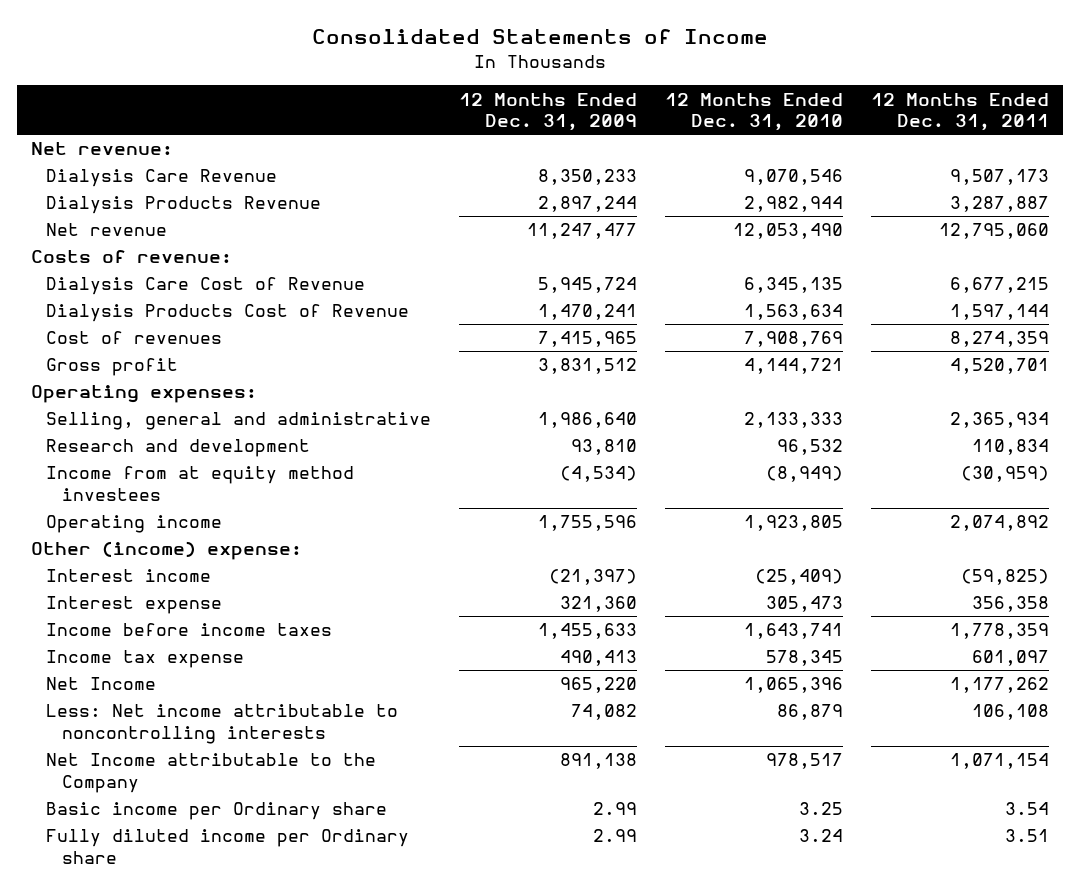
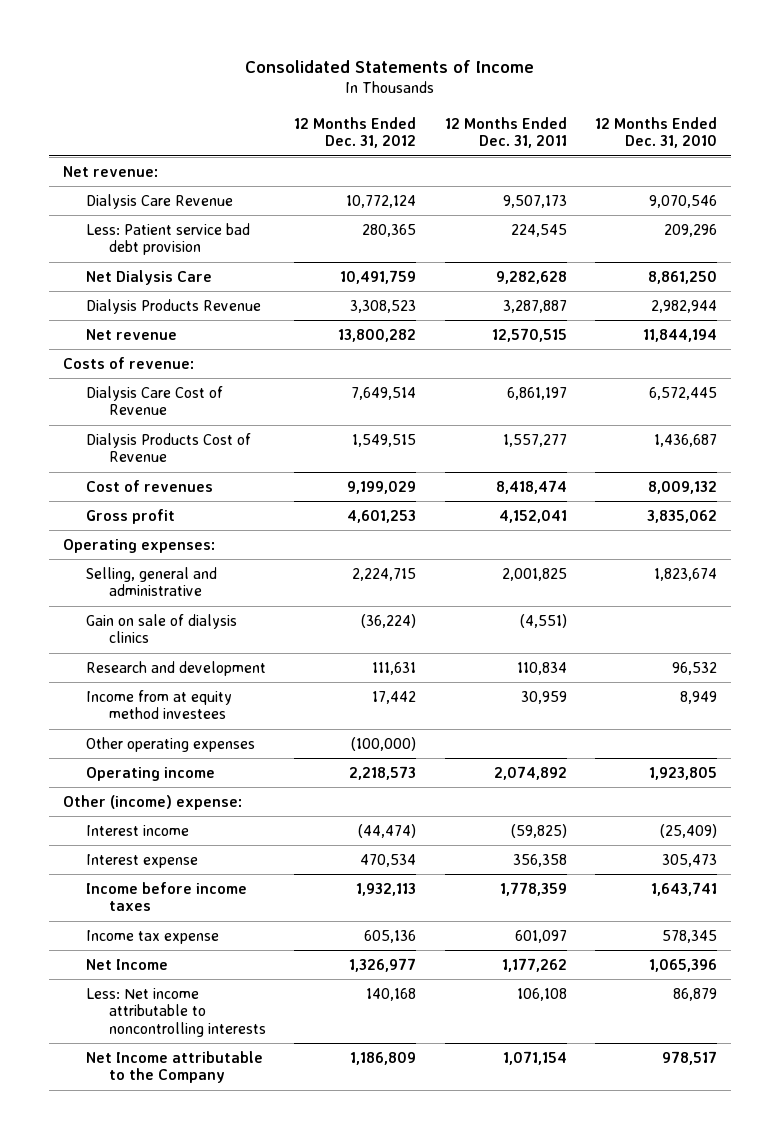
[459,92,638,132] 12 Months Ended Dec. 31, 2009 -> none
none -> [294,116,417,149] 12 Months Ended Dec. 31, 2012
none -> [86,222,251,256] Less: Patient service bad debt provision
none -> [86,269,213,285] Net Dialysis Care
[733,223,844,240] 12,053,490 -> [642,328,717,342] 11,844,194
[939,223,1050,240] 12,795,060 -> [491,327,567,342] 12,570,515
[744,277,844,294] 6,345,135 -> [648,386,717,400] 6,572,445
[950,277,1050,294] 6,677,215 -> [506,386,567,400] 6,861,197
[744,304,844,321] 1,563,634 -> [653,433,717,447] 1,436,687
[950,304,1050,321] 1,597,144 -> [502,433,567,447] 1,557,277
[744,331,844,348] 7,908,769 -> [647,480,717,494] 8,009,132
[950,331,1050,348] 8,274,359 -> [495,479,567,494] 8,418,474
[744,358,844,375] 4,144,721 -> [646,509,717,523] 3,835,062
[950,358,1050,375] 4,520,701 -> [498,509,567,523] 4,152,041
[744,412,844,429] 2,133,333 -> [653,567,717,581] 1,823,674
[950,412,1050,429] 2,365,934 -> [501,567,567,581] 2,001,825
none -> [86,613,238,644] Gain on sale of dialysis clinics
[766,466,844,483] (8,949) -> [679,690,717,704] 8,949
[961,466,1050,483] (30,959) -> [520,690,567,704] 30,959
none -> [86,736,256,752] Other operating expenses
[46,802,388,821] Basic income per Ordinary share -> none
[46,829,410,864] Fully diluted income per Ordinary share -> none

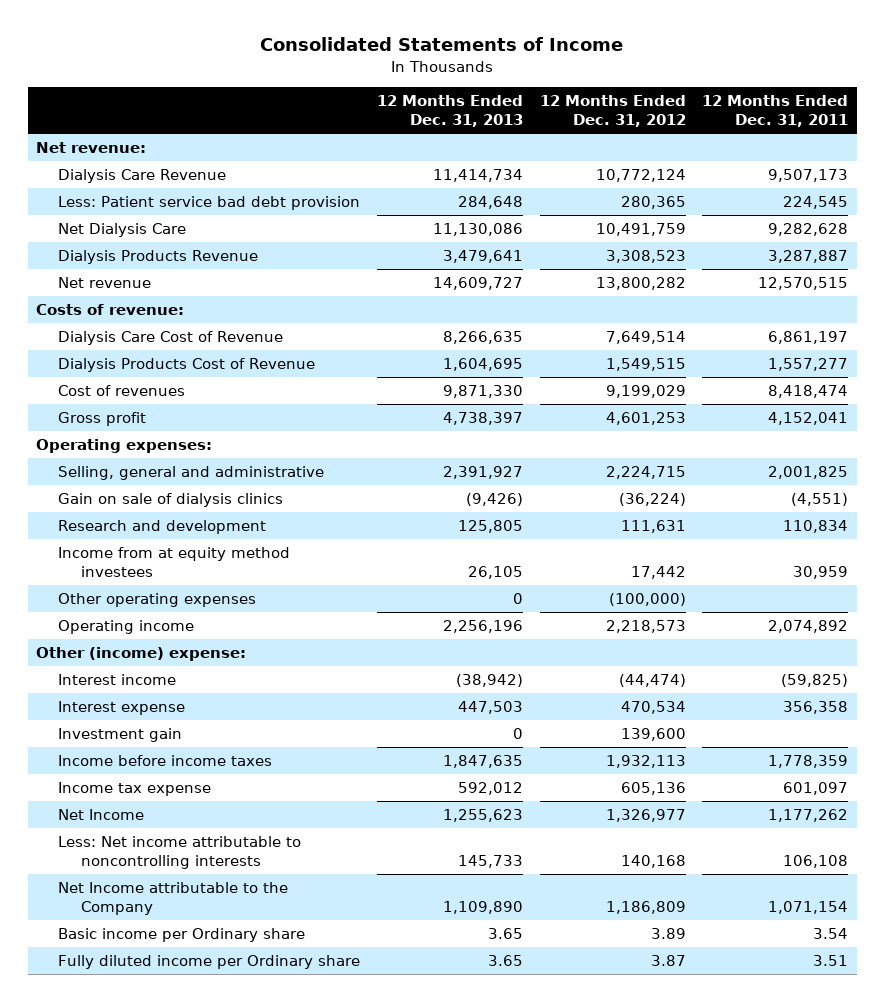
[594,116,717,149] 12 Months Ended Dec. 31, 2010 -> none
none -> [377,94,524,128] 12 Months Ended Dec. 31, 2013
none -> [58,727,183,742] Investment gain
none -> [58,927,306,942] Basic income per Ordinary share
none -> [58,954,361,969] Fully diluted income per Ordinary share

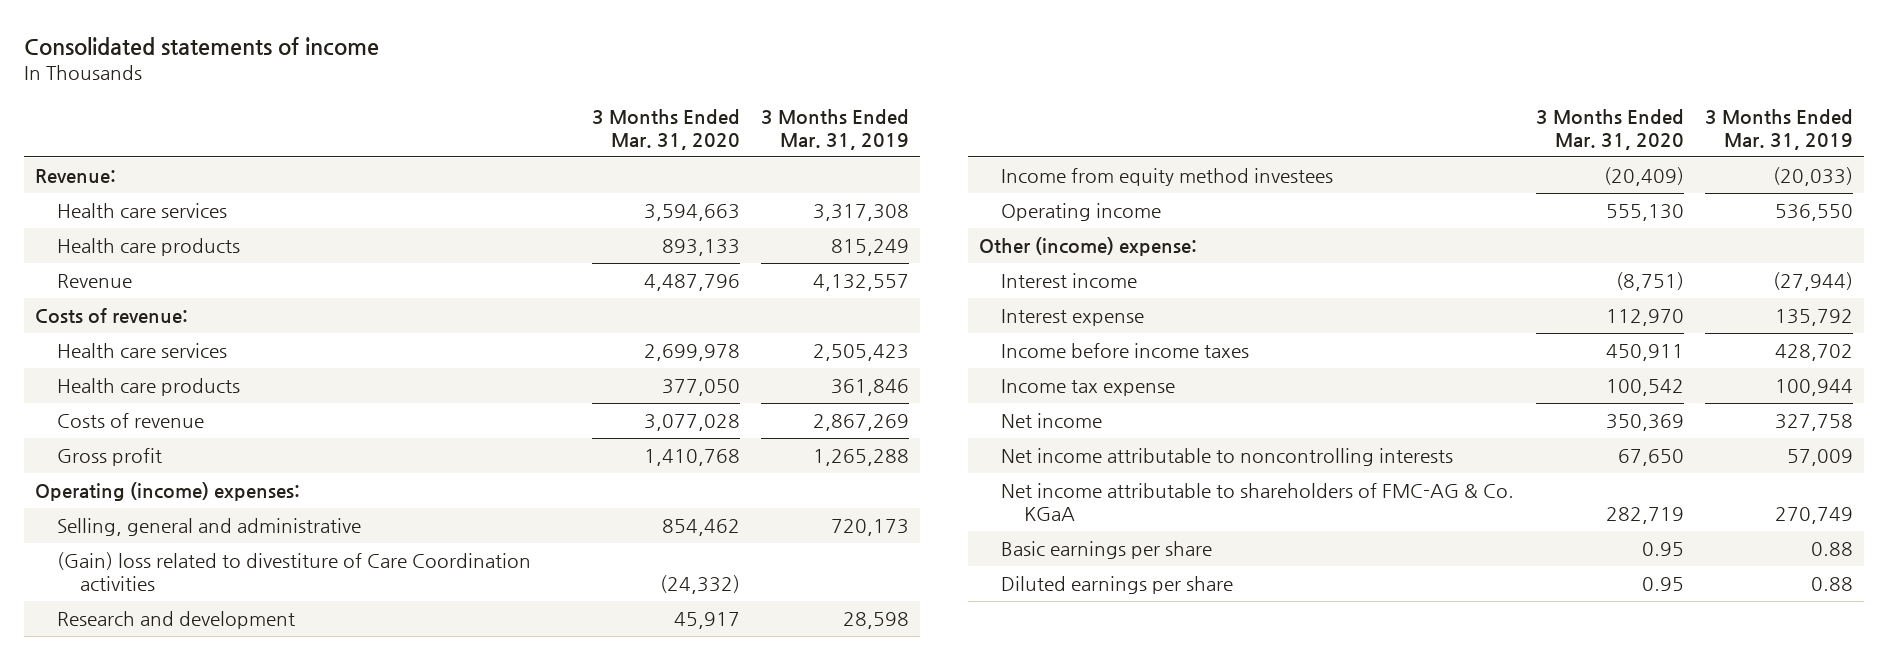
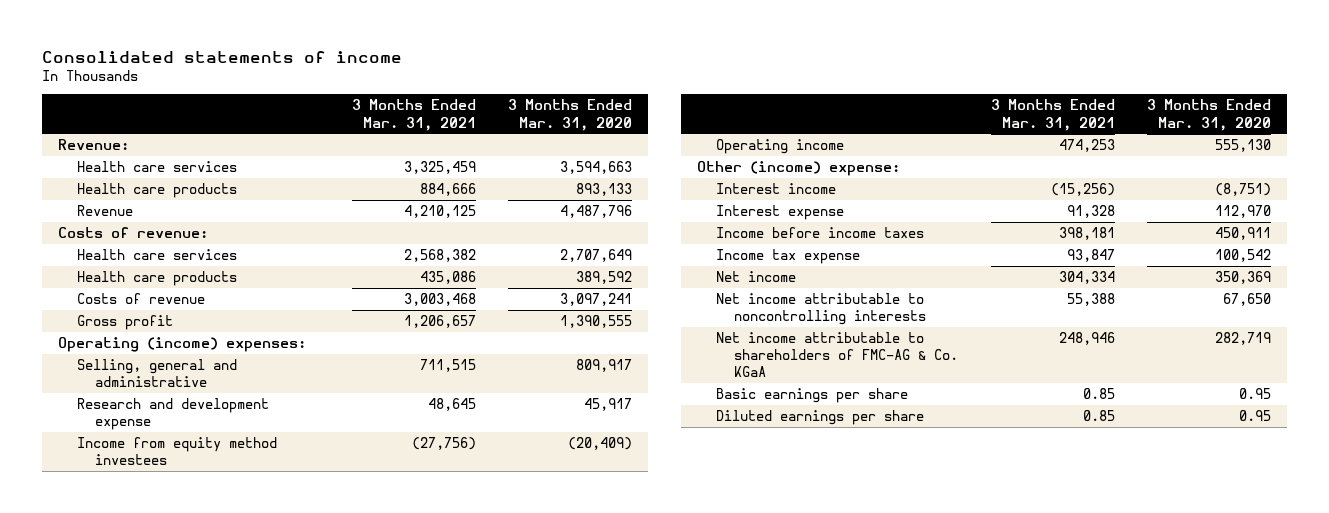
[761,108,910,150] 3 Months Ended Mar. 31, 2019 -> none
none -> [351,99,476,131] 3 Months Ended Mar. 31, 2021
[643,344,740,362] 2,699,978 -> [559,249,632,263] 2,707,649
[661,379,740,397] 377,050 -> [575,271,632,285] 389,592
[643,414,740,432] 3,077,028 -> [559,293,632,307] 3,097,241
[643,449,740,467] 1,410,768 -> [559,315,632,329] 1,390,555
[57,552,532,592] (Gain) loss related to divestiture of Care Coordination activities -> none
[661,519,740,537] 854,462 -> [575,359,632,373] 809,917
[57,611,296,630] Research and development -> [76,398,269,431] Research and development expense

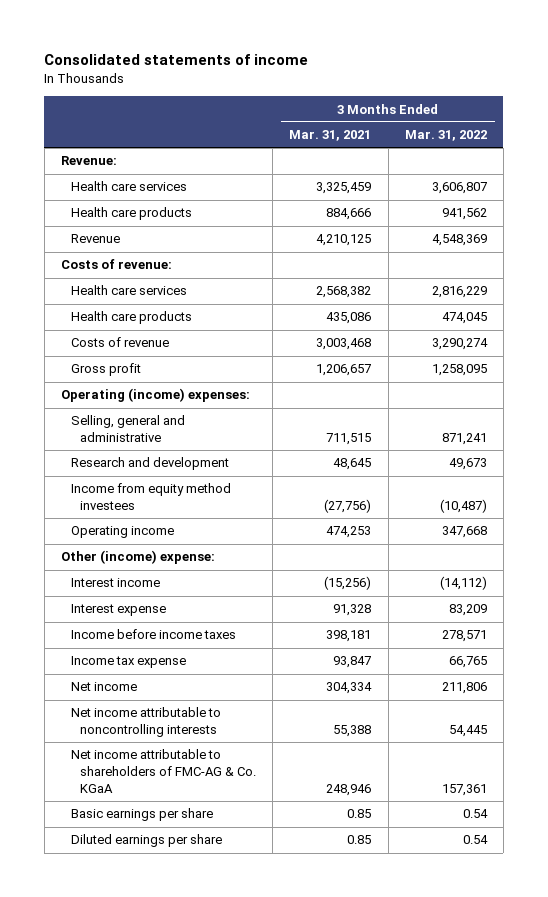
[507,99,632,131] 3 Months Ended Mar. 31, 2020 -> none
none -> [404,130,487,142] Mar. 31, 2022
[76,398,269,431] Research and development expense -> [70,457,229,471] Research and development

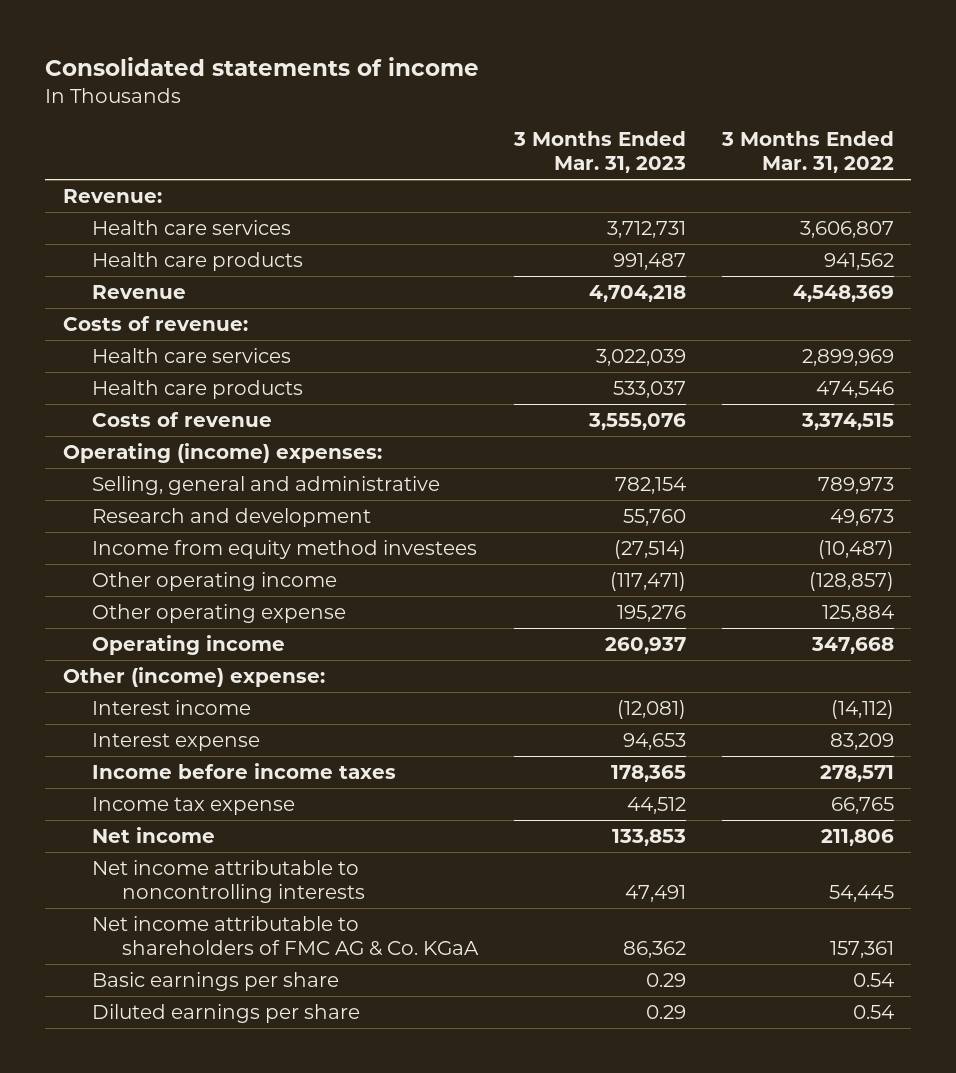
[289,130,372,142] Mar. 31, 2021 -> none
none -> [512,131,686,174] 3 Months Ended Mar. 31, 2023
[70,363,141,377] Gross profit -> none
[431,286,487,299] 2,816,229 -> [801,348,894,366] 2,899,969
[441,312,487,325] 474,045 -> [815,380,894,398] 474,546
[431,338,488,351] 3,290,274 -> [800,412,894,430] 3,374,515
[441,433,487,446] 871,241 -> [817,476,894,494] 789,973
none -> [92,571,338,591] Other operating income
none -> [92,603,347,623] Other operating expense
[70,749,256,793] Net income attributable to shareholders of FMC-AG & Co. KGaA -> [92,915,480,956] Net income attributable to shareholders of FMC AG & Co. KGaA

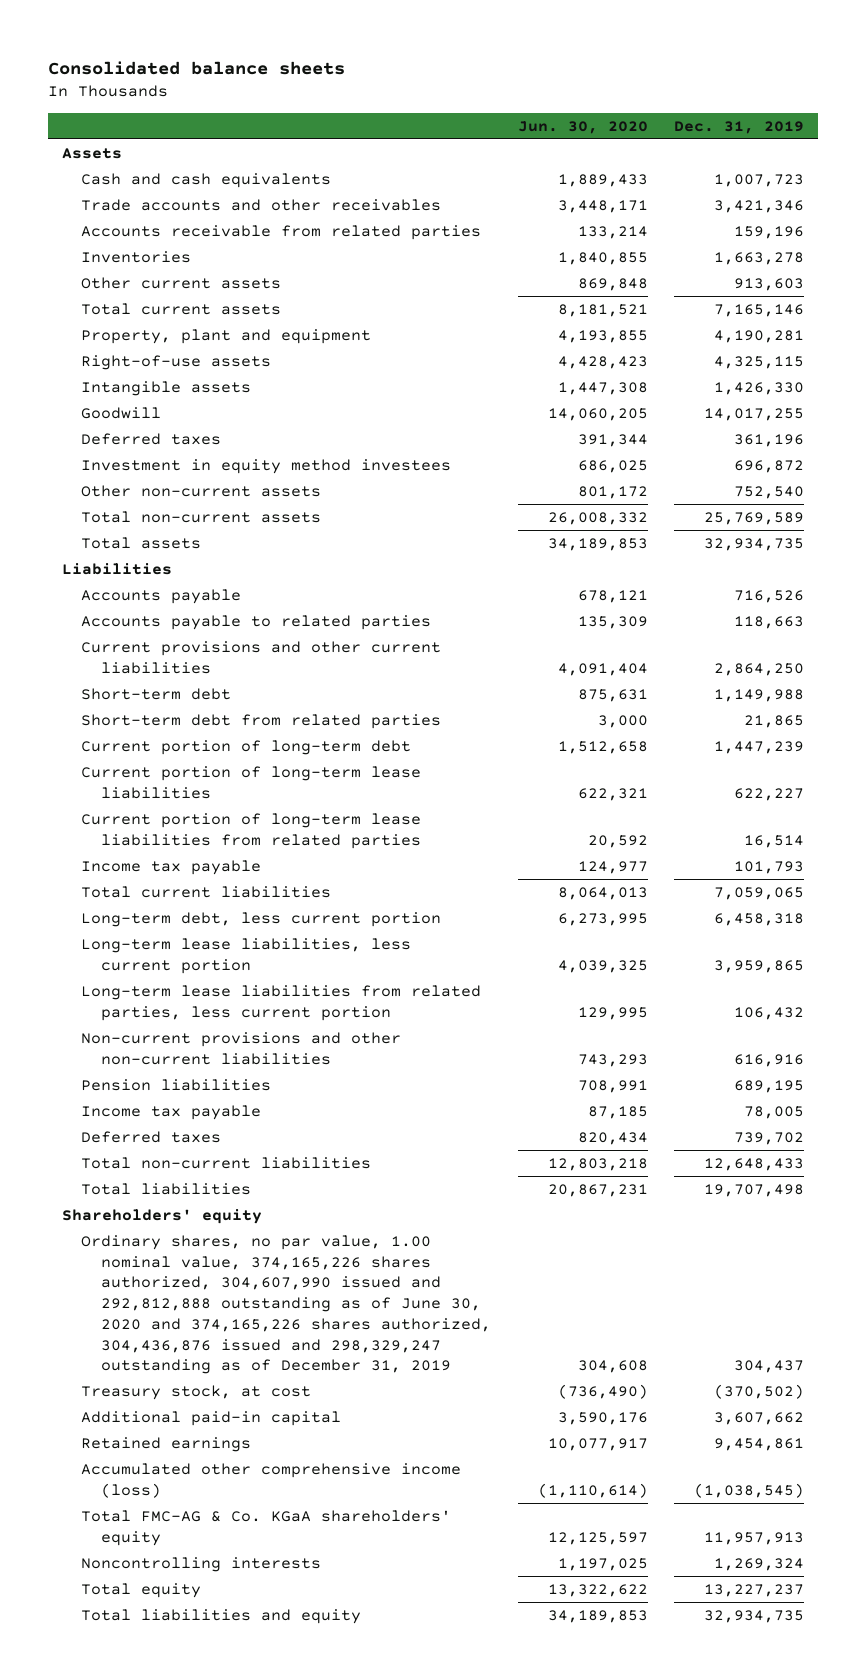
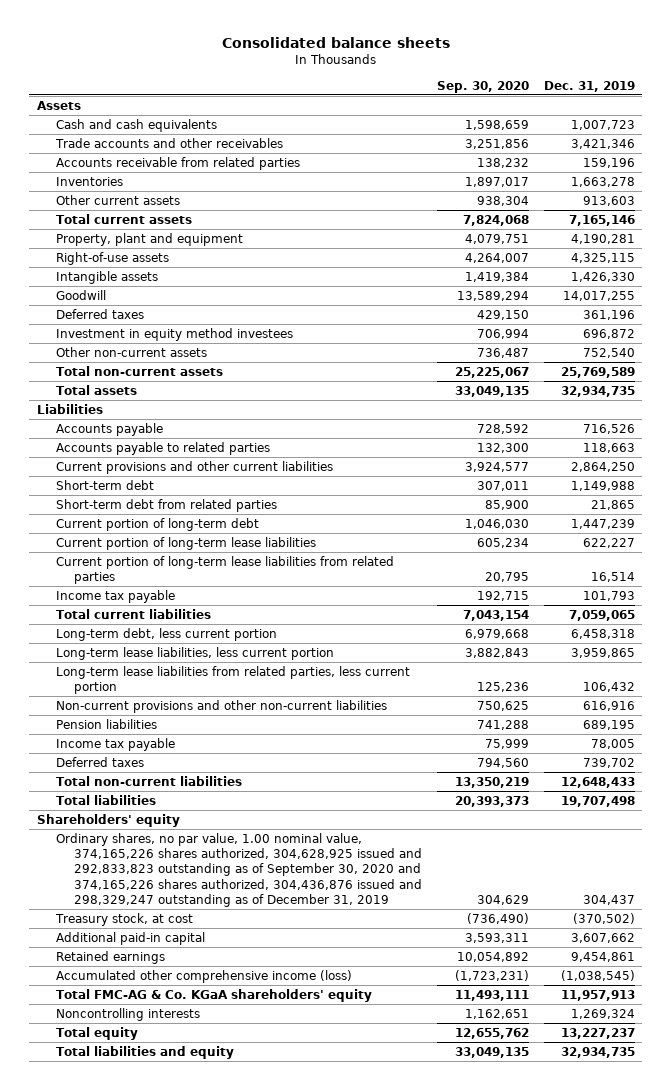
[517,120,648,134] Jun. 30, 2020 -> none
none -> [436,80,529,93] Sep. 30, 2020
[81,1234,492,1375] Ordinary shares, no par value, 1.00 nominal value, 374,165,226 shares authorized, 304,607,990 issued and 292,812,888 outstanding as of June 30, 2020 and 374,165,226 shares authorized, 304,436,876 issued and 298,329,247 outstanding as of December 31, 2019 -> [55,832,423,907] Ordinary shares, no par value, 1.00 nominal value, 374,165,226 shares authorized, 304,628,925 issued and 292,833,823 outstanding as of September 30, 2020 and 374,165,226 shares authorized, 304,436,876 issued and 298,329,247 outstanding as of December 31, 2019

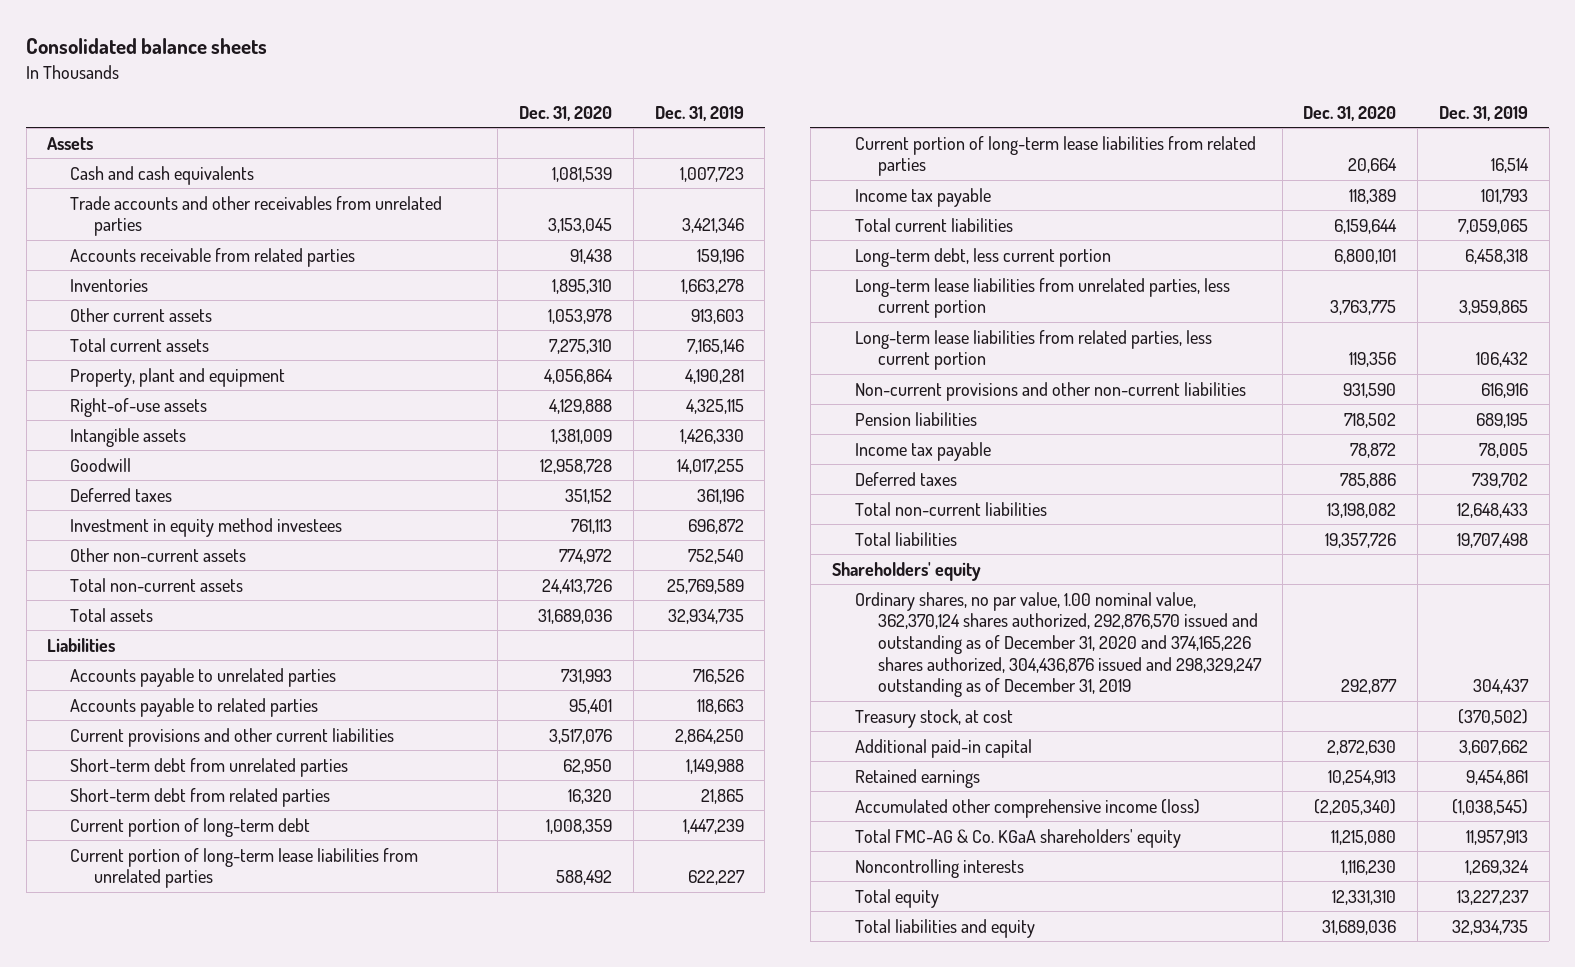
[436,80,529,93] Sep. 30, 2020 -> none
none -> [519,105,613,121] Dec. 31, 2020
[54,137,283,148] Trade accounts and other receivables -> [70,195,443,237] Trade accounts and other receivables from unrelated parties
[55,422,163,436] Accounts payable -> [70,667,337,687] Accounts payable to unrelated parties
[55,479,154,490] Short-term debt -> [70,757,349,777] Short-term debt from unrelated parties
[55,536,316,550] Current portion of long-term lease liabilities -> [70,847,419,889] Current portion of long-term lease liabilities from unrelated parties
[55,646,334,660] Long-term lease liabilities, less current portion -> [854,277,1230,319] Long-term lease liabilities from unrelated parties, less current portion
[55,832,423,907] Ordinary shares, no par value, 1.00 nominal value, 374,165,226 shares authorized, 304,628,925 issued and 292,833,823 outstanding as of September 30, 2020 and 374,165,226 shares authorized, 304,436,876 issued and 298,329,247 outstanding as of December 31, 2019 -> [854,591,1262,698] Ordinary shares, no par value, 1.00 nominal value, 362,370,124 shares authorized, 292,876,570 issued and outstanding as of December 31, 2020 and 374,165,226 shares authorized, 304,436,876 issued and 298,329,247 outstanding as of December 31, 2019

